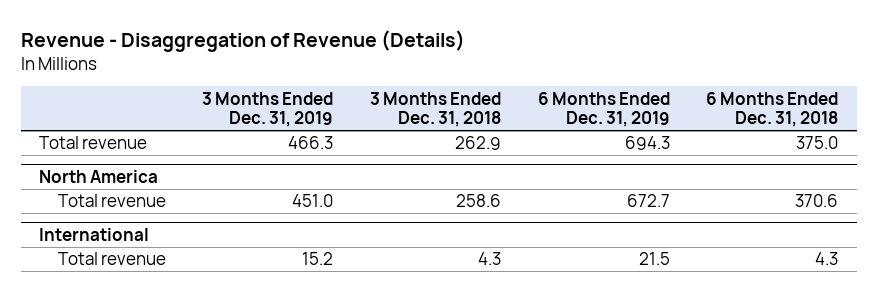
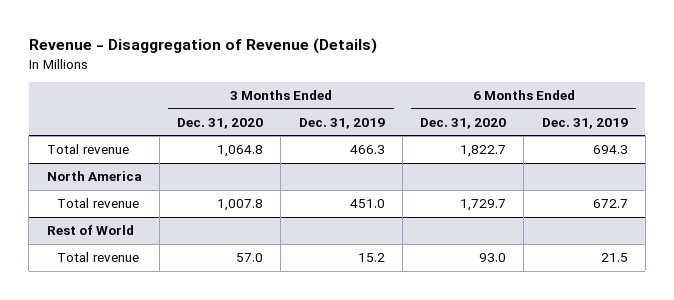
[370,91,502,128] 3 Months Ended Dec. 31, 2018 -> none
[706,91,839,128] 6 Months Ended Dec. 31, 2018 -> none
none -> [177,117,264,129] Dec. 31, 2020
none -> [420,117,507,129] Dec. 31, 2020
[39,228,150,242] International -> [46,225,134,236] Rest of World

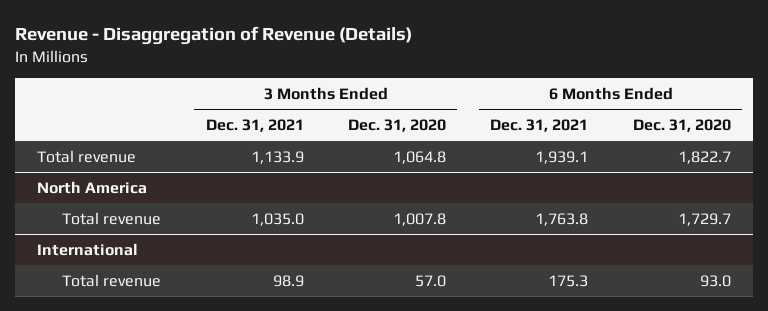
[298,117,385,129] Dec. 31, 2019 -> none
[541,117,628,129] Dec. 31, 2019 -> none
none -> [205,119,304,133] Dec. 31, 2021
none -> [490,119,589,133] Dec. 31, 2021
[46,225,134,236] Rest of World -> [36,242,138,256] International

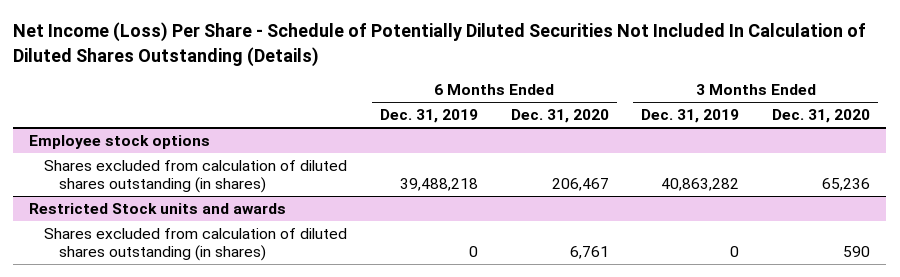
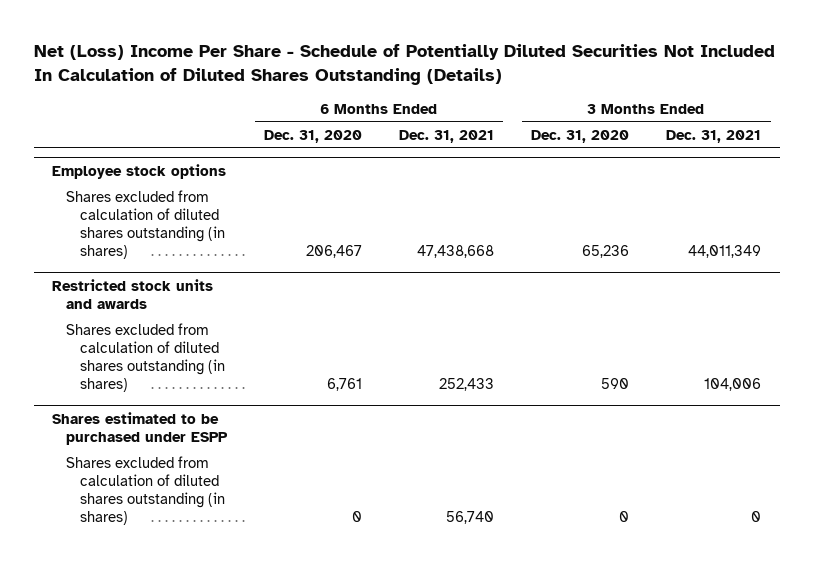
[13,22,867,67] Net Income (Loss) Per Share - Schedule of Potentially Diluted Securities Not Included In Calculation of Diluted Shares Outstanding (Details) -> [33,44,775,85] Net (Loss) Income Per Share - Schedule of Potentially Diluted Securities Not Included In Calculation of Diluted Shares Outstanding (Details)
[380,109,479,124] Dec. 31, 2019 -> none
[641,109,740,124] Dec. 31, 2019 -> none
none -> [399,130,495,144] Dec. 31, 2021
none -> [666,130,762,144] Dec. 31, 2021
[29,202,287,214] Restricted Stock units and awards -> [52,279,214,309] Restricted stock units and awards
none -> [52,412,228,445] Shares estimated to be purchased under ESPP
none -> [65,456,225,525] Shares excluded from calculation of diluted shares outstanding (in shares)

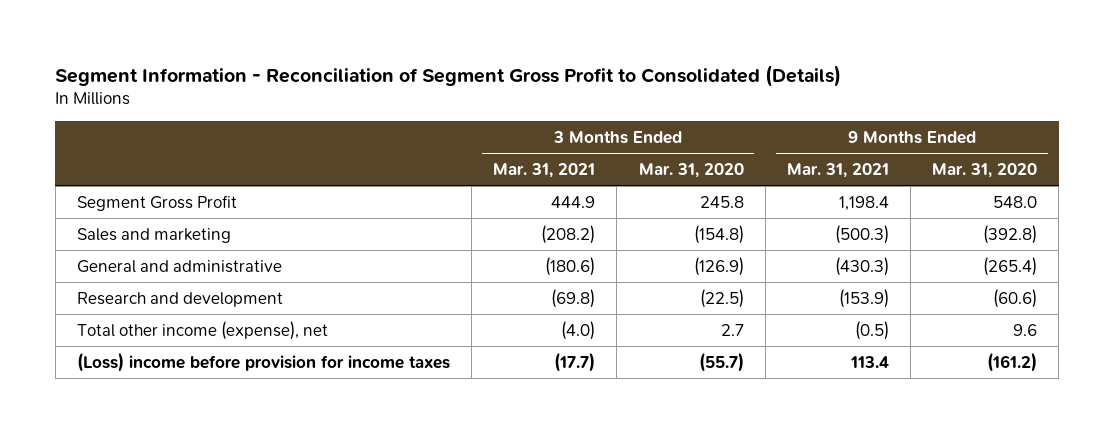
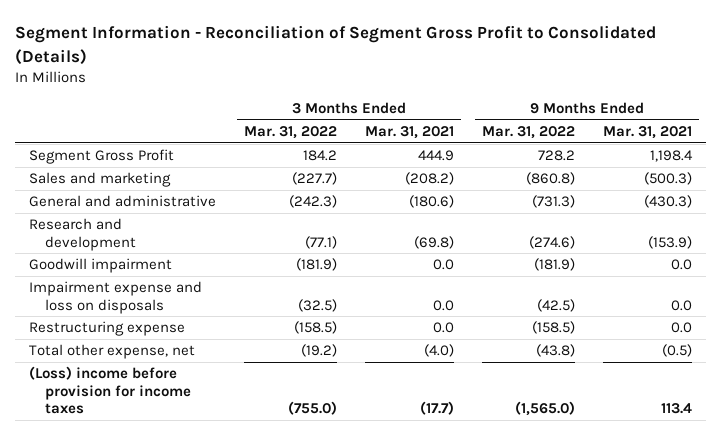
[638,162,744,178] Mar. 31, 2020 -> none
[932,162,1038,178] Mar. 31, 2020 -> none
none -> [244,125,338,139] Mar. 31, 2022
none -> [481,125,575,139] Mar. 31, 2022
none -> [29,258,173,274] Goodwill impairment
none -> [29,281,203,314] Impairment expense and loss on disposals
none -> [29,321,186,337] Restructuring expense
[76,320,328,340] Total other income (expense), net -> [29,344,196,360] Total other expense, net

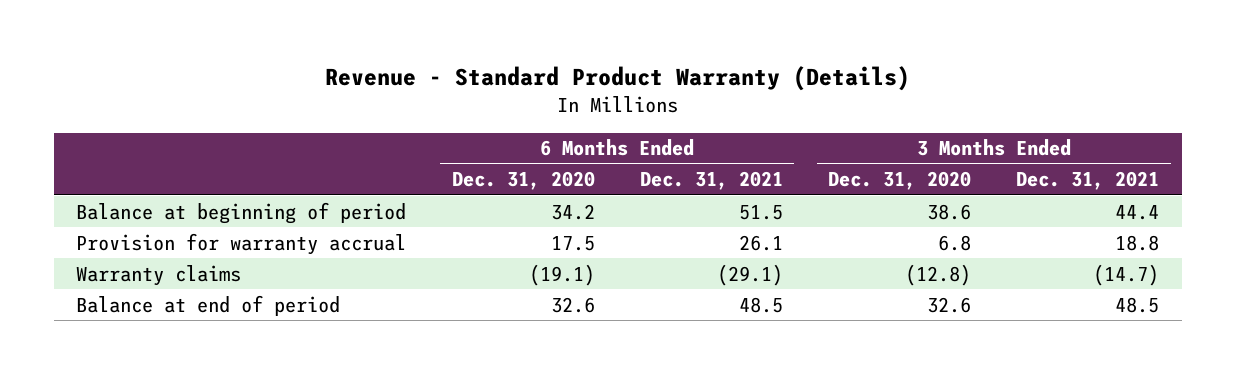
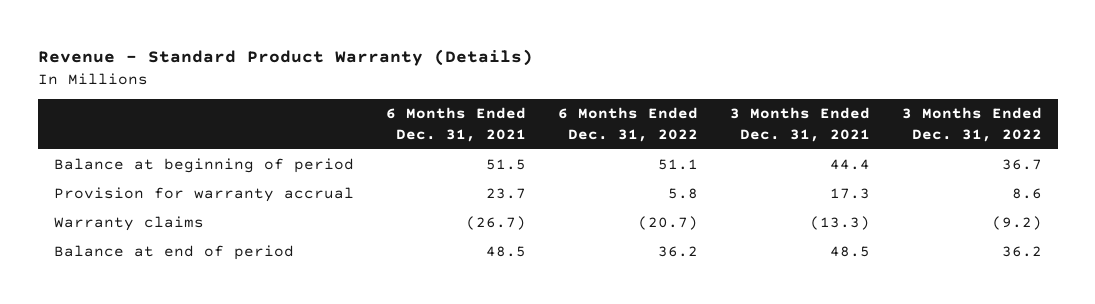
[451,171,595,191] Dec. 31, 2020 -> none
[828,171,972,191] Dec. 31, 2020 -> none
none -> [557,107,698,142] 6 Months Ended Dec. 31, 2022
none -> [901,107,1042,142] 3 Months Ended Dec. 31, 2022
[738,234,783,251] 26.1 -> [485,188,526,200] 23.7
[1115,234,1160,251] 18.8 -> [829,188,870,200] 17.3
[716,263,783,286] (29.1) -> [465,216,526,231] (26.7)
[1093,263,1160,286] (14.7) -> [809,216,870,231] (13.3)

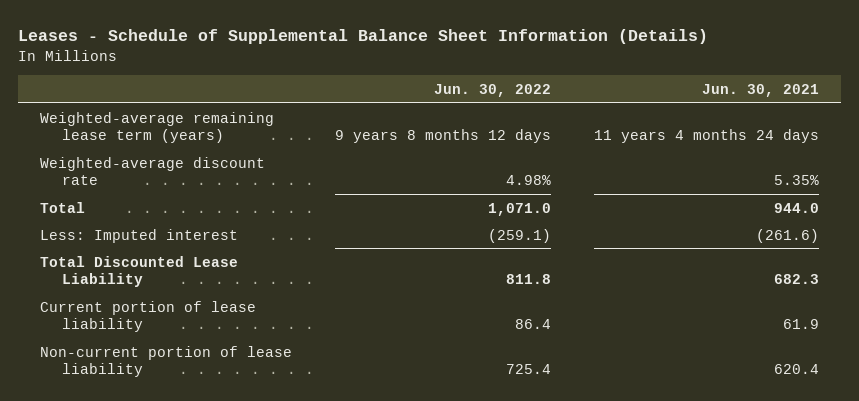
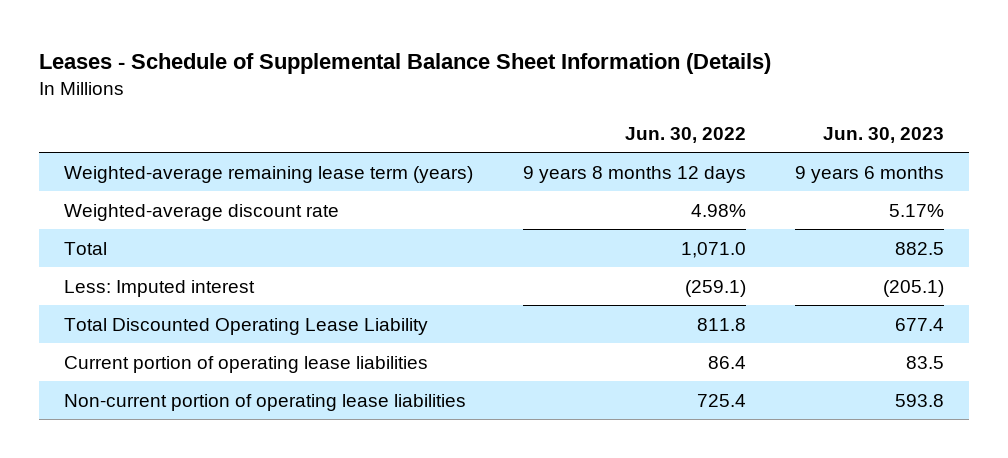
[702,83,820,97] Jun. 30, 2021 -> none
none -> [823,126,945,143] Jun. 30, 2023
[39,255,238,287] Total Discounted Lease Liability -> [64,317,429,335] Total Discounted Operating Lease Liability
[39,300,256,332] Current portion of lease liability -> [64,355,429,373] Current portion of operating lease liabilities
[39,345,292,377] Non-current portion of lease liability -> [64,393,467,411] Non-current portion of operating lease liabilities

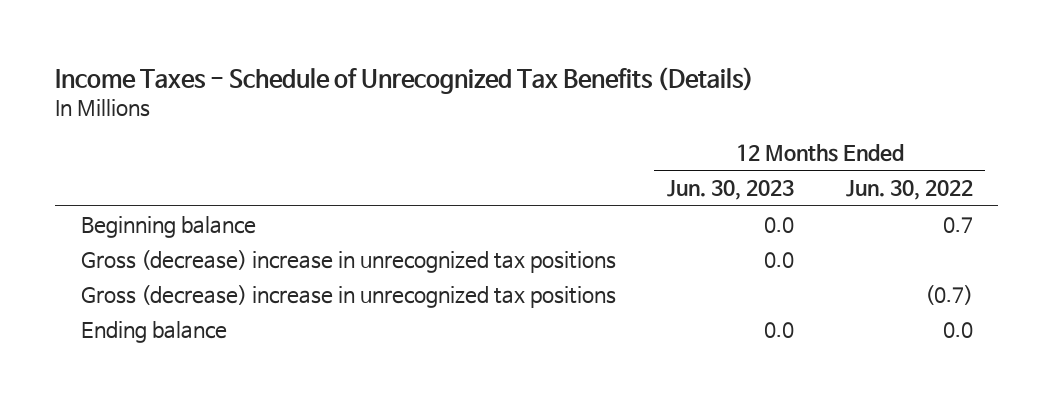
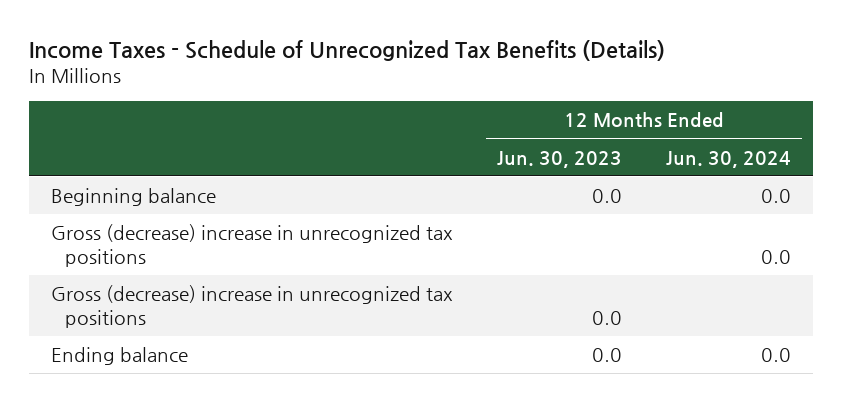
[845,180,973,201] Jun. 30, 2022 -> none
none -> [666,150,792,168] Jun. 30, 2024
[80,249,616,273] Gross (decrease) increase in unrecognized tax positions -> [50,285,453,328] Gross (decrease) increase in unrecognized tax positions

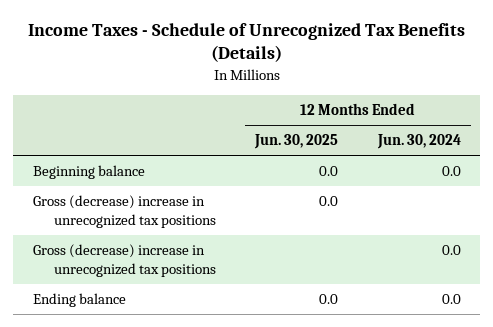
[497,150,623,168] Jun. 30, 2023 -> none
none -> [254,134,339,150] Jun. 30, 2025
[50,224,453,267] Gross (decrease) increase in unrecognized tax positions -> [32,244,216,278] Gross (decrease) increase in unrecognized tax positions

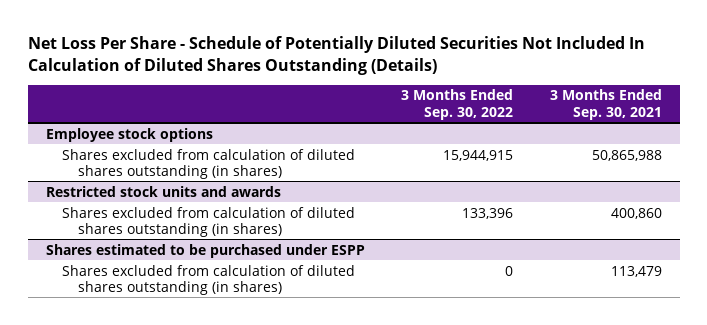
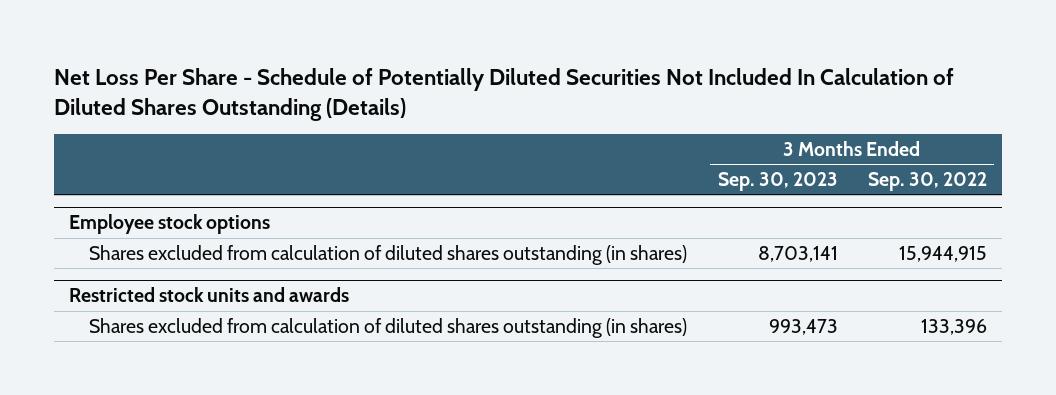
[549,89,662,120] 3 Months Ended Sep. 30, 2021 -> none
none -> [717,172,838,192] Sep. 30, 2023
[45,243,365,258] Shares estimated to be purchased under ESPP -> none
[61,264,355,295] Shares excluded from calculation of diluted shares outstanding (in shares) -> none

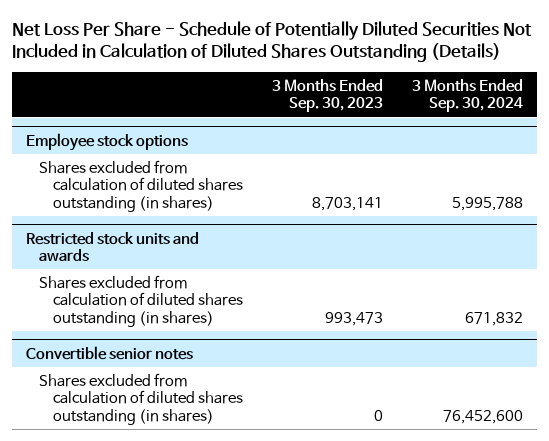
[54,67,955,121] Net Loss Per Share - Schedule of Potentially Diluted Securities Not Included In Calculation of Diluted Shares Outstanding (Details) -> [11,20,532,63] Net Loss Per Share - Schedule of Potentially Diluted Securities Not Included in Calculation of Diluted Shares Outstanding (Details)
[867,172,987,192] Sep. 30, 2022 -> none
none -> [411,79,523,113] 3 Months Ended Sep. 30, 2024
none -> [26,345,194,360] Convertible senior notes
none -> [39,372,243,425] Shares excluded from calculation of diluted shares outstanding (in shares)

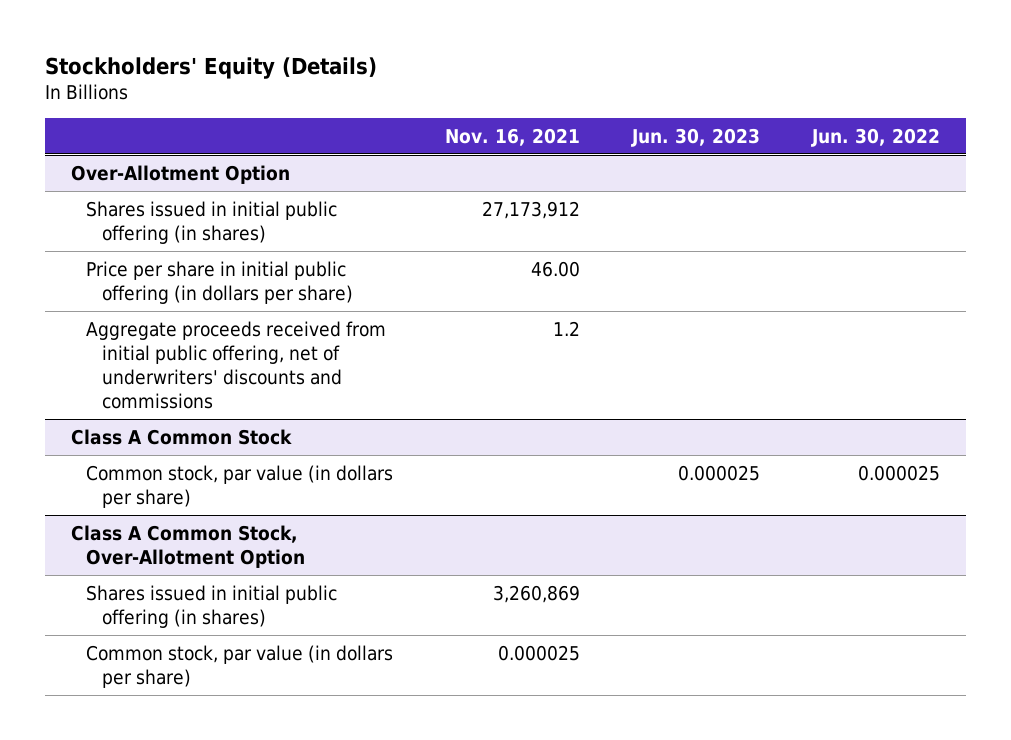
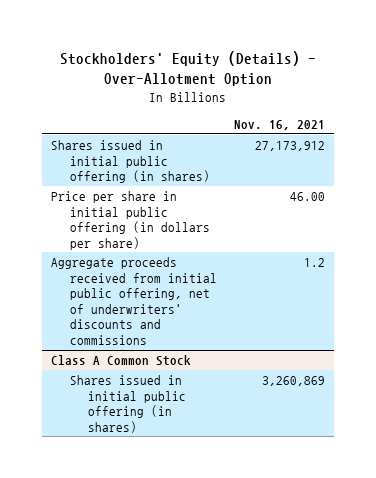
[44,56,377,79] Stockholders' Equity (Details) -> [60,50,317,87] Stockholders' Equity (Details) - Over-Allotment Option
[631,127,761,147] Jun. 30, 2023 -> none
[810,127,940,147] Jun. 30, 2022 -> none
[70,164,290,184] Over-Allotment Option -> none
[86,464,394,508] Common stock, par value (in dollars per share) -> none
[70,524,306,568] Class A Common Stock, Over-Allotment Option -> none
[86,644,394,688] Common stock, par value (in dollars per share) -> none

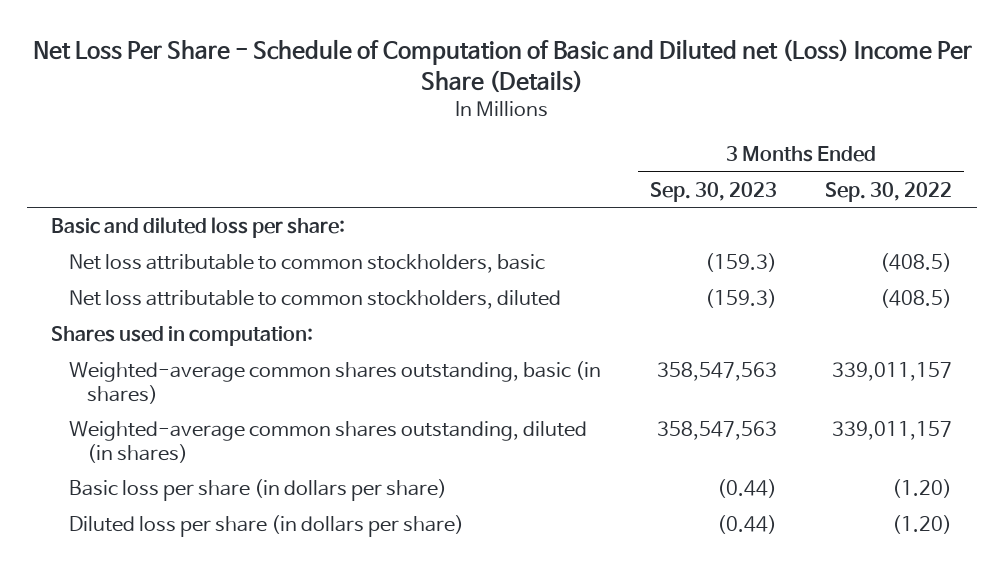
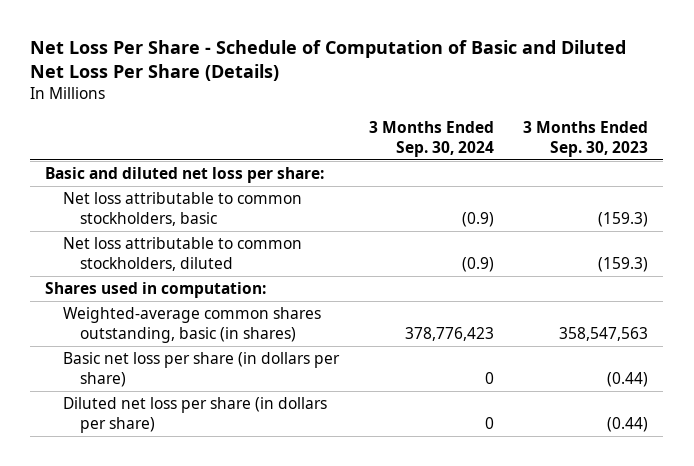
[32,38,972,93] Net Loss Per Share - Schedule of Computation of Basic and Diluted net (Loss) Income Per Share (Details) -> [30,40,627,82] Net Loss Per Share - Schedule of Computation of Basic and Diluted Net Loss Per Share (Details)
[825,181,953,202] Sep. 30, 2022 -> none
none -> [368,120,494,157] 3 Months Ended Sep. 30, 2024
[51,217,346,239] Basic and diluted loss per share: -> [45,167,325,184] Basic and diluted net loss per share:
[69,421,588,463] Weighted-average common shares outstanding, diluted (in shares) -> none
[69,479,448,502] Basic loss per share (in dollars per share) -> [62,352,340,388] Basic net loss per share (in dollars per share)
[69,515,465,538] Diluted loss per share (in dollars per share) -> [62,397,327,434] Diluted net loss per share (in dollars per share)

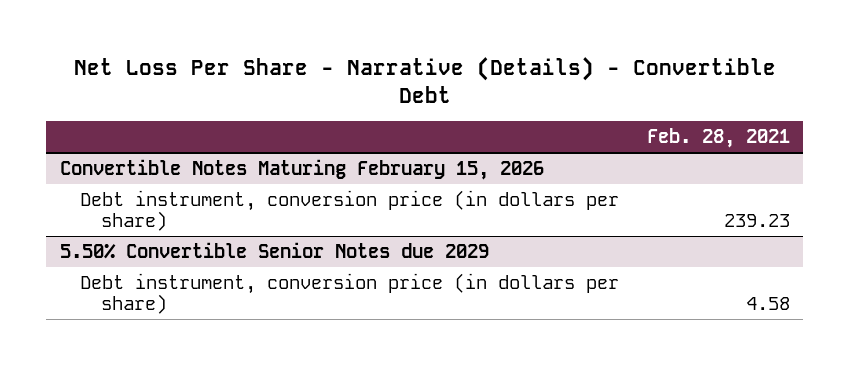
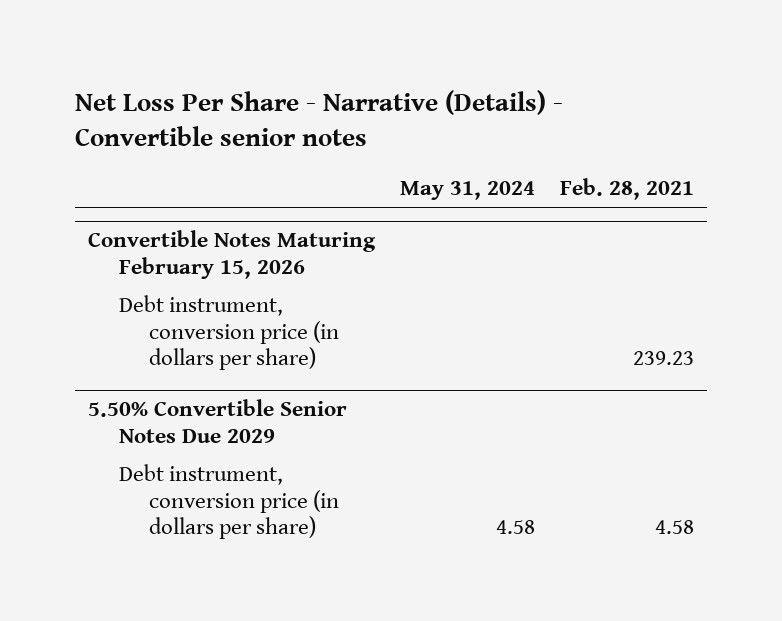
[73,56,776,104] Net Loss Per Share - Narrative (Details) - Convertible Debt -> [75,89,564,147] Net Loss Per Share - Narrative (Details) - Convertible senior notes
none -> [399,181,535,201] May 31, 2024
[59,241,489,259] 5.50% Convertible Senior Notes due 2029 -> [87,399,347,444] 5.50% Convertible Senior Notes Due 2029

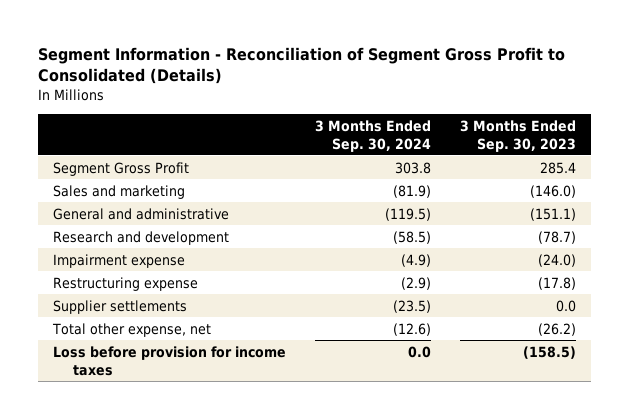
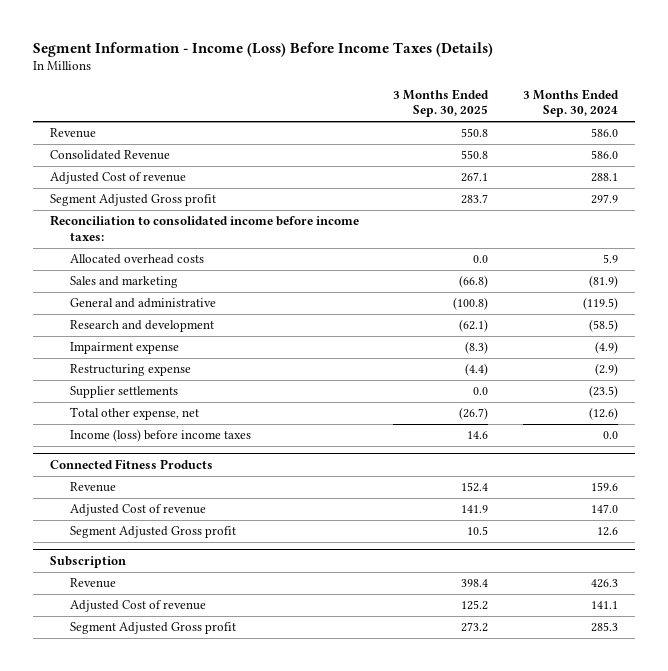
[37,46,565,85] Segment Information - Reconciliation of Segment Gross Profit to Consolidated (Details) -> [32,41,493,57] Segment Information - Income (Loss) Before Income Taxes (Details)
[460,119,577,152] 3 Months Ended Sep. 30, 2023 -> none
none -> [393,88,490,118] 3 Months Ended Sep. 30, 2025
none -> [49,128,96,139] Revenue
none -> [49,150,170,161] Consolidated Revenue
none -> [49,172,186,185] Adjusted Cost of revenue
[52,161,189,176] Segment Gross Profit -> [49,194,216,207] Segment Adjusted Gross profit
[395,161,432,174] 303.8 -> [590,194,618,205] 297.9
none -> [49,215,359,241] Reconciliation to consolidated income before income taxes:
none -> [70,254,205,265] Allocated overhead costs
[52,345,286,376] Loss before provision for income taxes -> [70,429,252,443] Income (loss) before income taxes
none -> [49,459,213,470] Connected Fitness Products
none -> [70,482,117,493] Revenue
none -> [70,504,207,517] Adjusted Cost of revenue
none -> [70,526,237,539] Segment Adjusted Gross profit
none -> [49,556,126,569] Subscription
none -> [70,578,117,589] Revenue
none -> [70,600,207,613] Adjusted Cost of revenue
none -> [70,622,237,635] Segment Adjusted Gross profit

